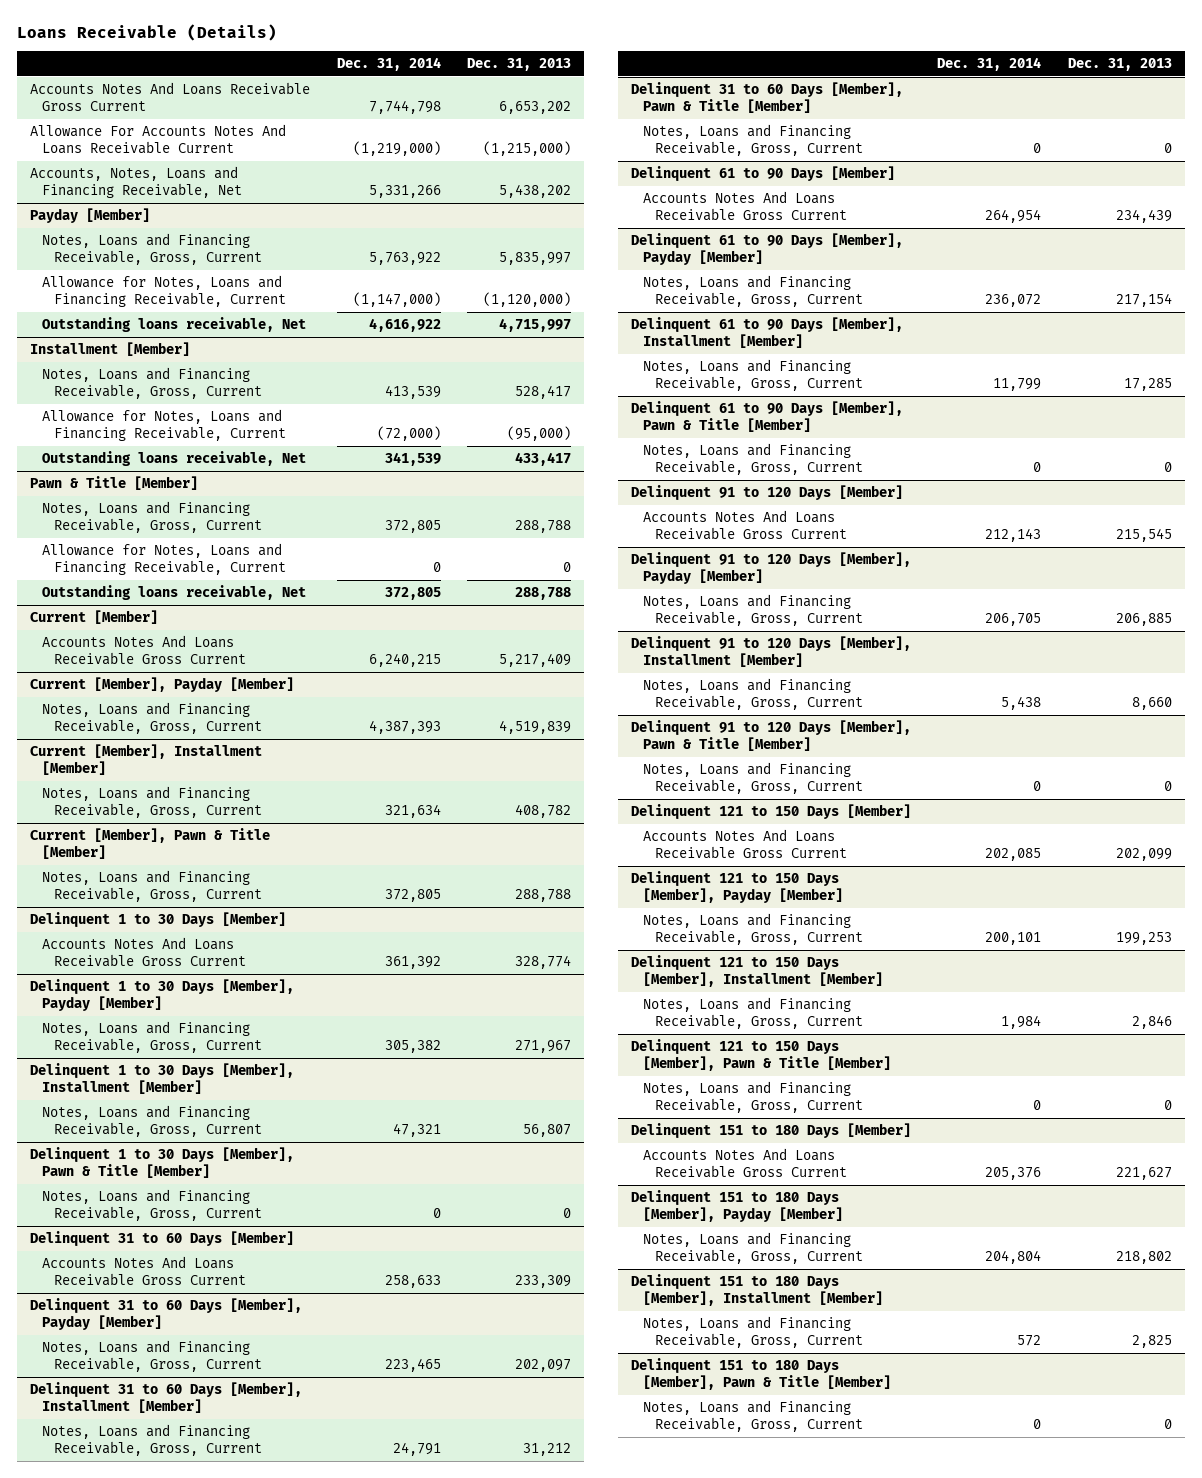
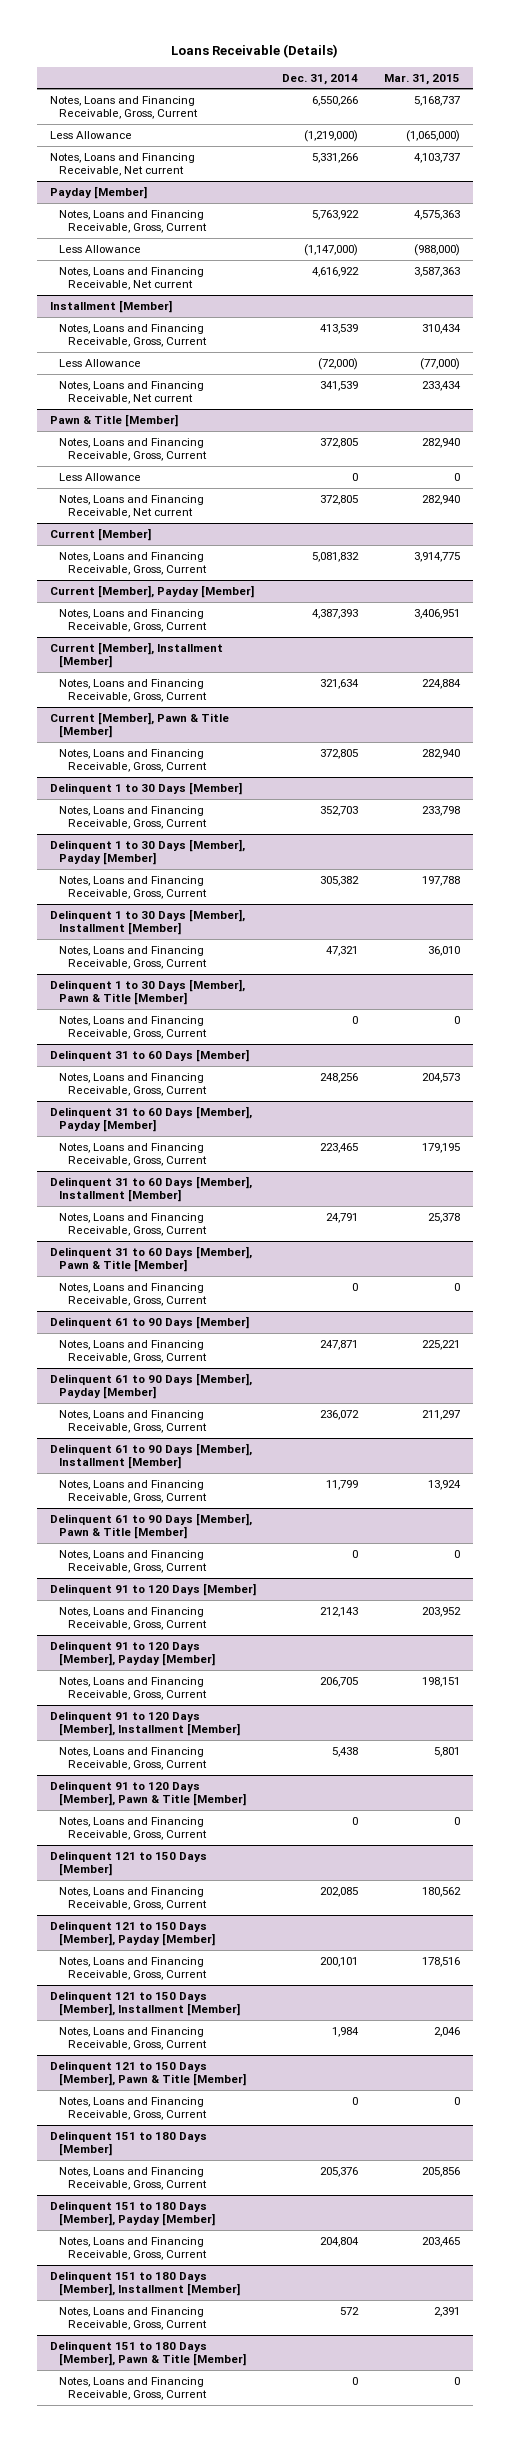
[467,58,572,72] Dec. 31, 2013 -> none
none -> [383,73,460,85] Mar. 31, 2015
[30,82,311,112] Accounts Notes And Loans Receivable Gross Current -> [50,95,199,120] Notes, Loans and Financing Receivable, Gross, Current
[368,100,441,115] 7,744,798 -> [312,95,359,106] 6,550,266
[30,124,287,155] Allowance For Accounts Notes And Loans Receivable Current -> [50,130,133,139] Less Allowance
[30,166,243,199] Accounts, Notes, Loans and Financing Receivable, Net -> [50,152,196,177] Notes, Loans and Financing Receivable, Net current
[42,275,287,308] Allowance for Notes, Loans and Financing Receivable, Current -> [59,244,142,253] Less Allowance
[42,317,307,333] Outstanding loans receivable, Net -> [59,266,205,291] Notes, Loans and Financing Receivable, Net current
[42,409,287,442] Allowance for Notes, Loans and Financing Receivable, Current -> [59,358,142,367] Less Allowance
[42,451,307,467] Outstanding loans receivable, Net -> [59,380,205,405] Notes, Loans and Financing Receivable, Net current
[42,543,287,576] Allowance for Notes, Loans and Financing Receivable, Current -> [59,472,142,481] Less Allowance
[42,585,307,601] Outstanding loans receivable, Net -> [59,494,205,519] Notes, Loans and Financing Receivable, Net current
[42,635,247,666] Accounts Notes And Loans Receivable Gross Current -> [59,551,208,576] Notes, Loans and Financing Receivable, Gross, Current
[368,653,441,668] 6,240,215 -> [312,551,360,562] 5,081,832
[42,937,247,968] Accounts Notes And Loans Receivable Gross Current -> [59,805,208,830] Notes, Loans and Financing Receivable, Gross, Current
[384,956,441,970] 361,392 -> [320,805,359,816] 352,703
[42,1256,247,1287] Accounts Notes And Loans Receivable Gross Current -> [59,1072,208,1097] Notes, Loans and Financing Receivable, Gross, Current
[384,1275,441,1289] 258,633 -> [320,1072,359,1083] 248,256
[642,191,847,222] Accounts Notes And Loans Receivable Gross Current -> [59,1339,208,1364] Notes, Loans and Financing Receivable, Gross, Current
[985,209,1042,224] 264,954 -> [320,1339,359,1350] 247,871
[642,510,847,541] Accounts Notes And Loans Receivable Gross Current -> [59,1606,208,1631] Notes, Loans and Financing Receivable, Gross, Current
[642,829,847,860] Accounts Notes And Loans Receivable Gross Current -> [59,1886,208,1911] Notes, Loans and Financing Receivable, Gross, Current
[642,1148,847,1179] Accounts Notes And Loans Receivable Gross Current -> [59,2166,208,2191] Notes, Loans and Financing Receivable, Gross, Current

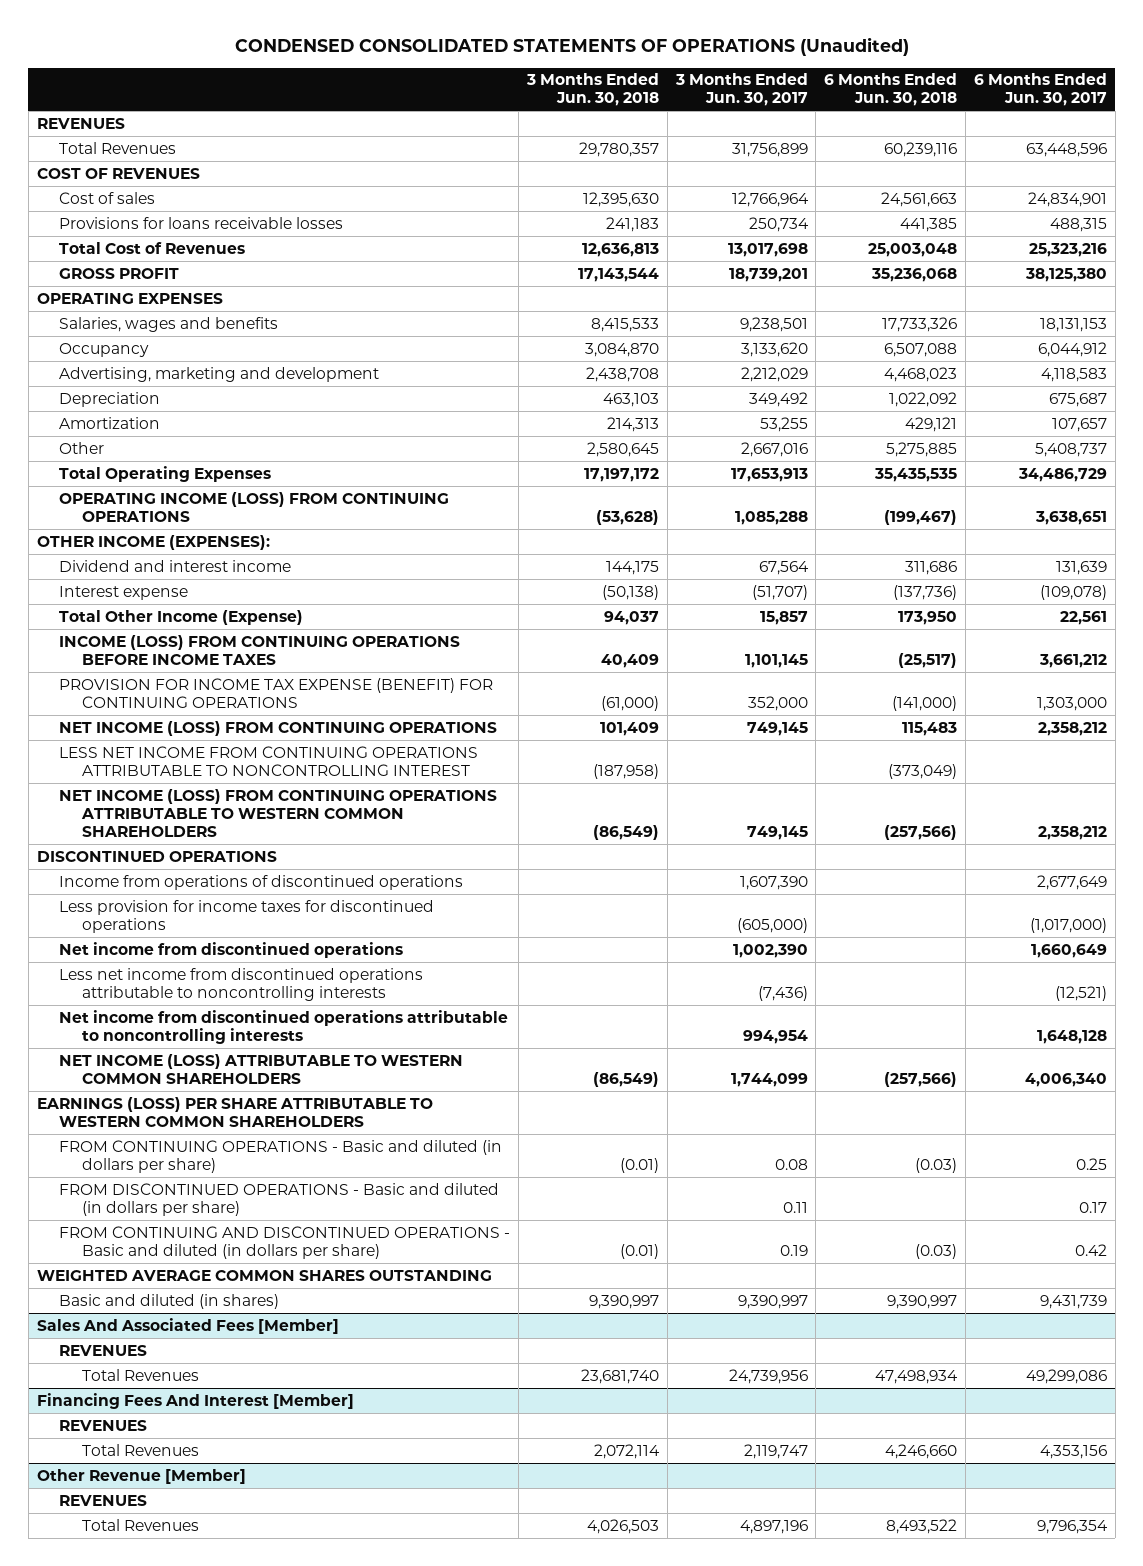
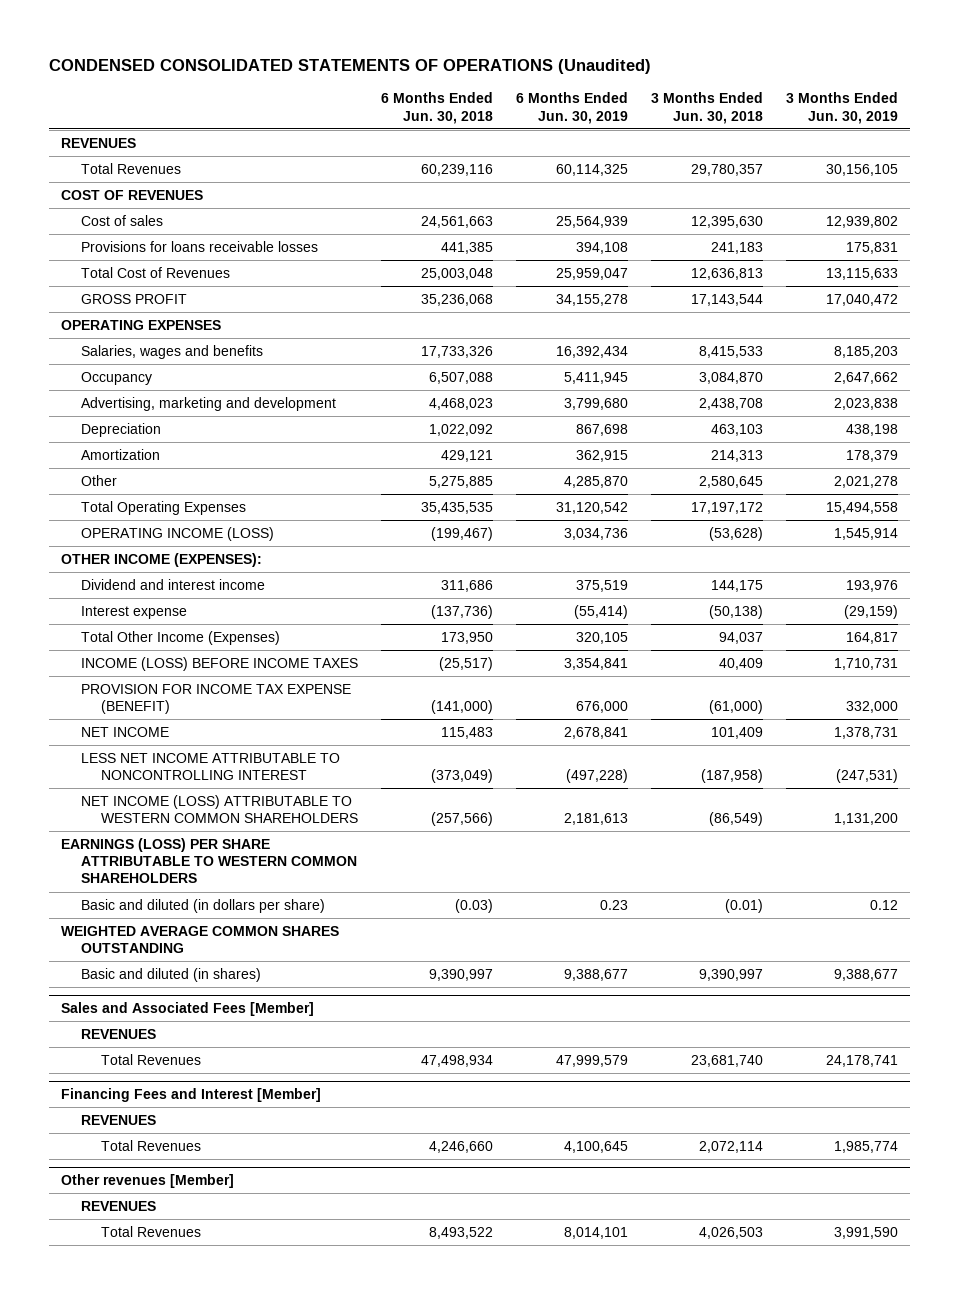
[674,73,808,107] 3 Months Ended Jun. 30, 2017 -> none
[973,73,1107,107] 6 Months Ended Jun. 30, 2017 -> none
none -> [516,92,629,124] 6 Months Ended Jun. 30, 2019
none -> [786,92,899,124] 3 Months Ended Jun. 30, 2019
[59,491,450,522] OPERATING INCOME (LOSS) FROM CONTINUING OPERATIONS -> [81,526,275,541] OPERATING INCOME (LOSS)
[59,788,498,837] NET INCOME (LOSS) FROM CONTINUING OPERATIONS ATTRIBUTABLE TO WESTERN COMMON SHAREHOLDERS -> none
[36,850,277,862] DISCONTINUED OPERATIONS -> none
[59,874,464,890] Income from operations of discontinued operations -> none
[59,899,435,933] Less provision for income taxes for discontinued operations -> none
[59,941,404,958] Net income from discontinued operations -> none
[59,967,424,1001] Less net income from discontinued operations attributable to noncontrolling interests -> none
[59,1009,509,1044] Net income from discontinued operations attributable to noncontrolling interests -> none
[59,609,304,625] Total Other Income (Expense) -> [81,630,281,645] Total Other Income (Expenses)
[59,634,461,665] INCOME (LOSS) FROM CONTINUING OPERATIONS BEFORE INCOME TAXES -> [81,656,359,671] INCOME (LOSS) BEFORE INCOME TAXES
[59,677,494,708] PROVISION FOR INCOME TAX EXPENSE (BENEFIT) FOR CONTINUING OPERATIONS -> [81,683,352,715] PROVISION FOR INCOME TAX EXPENSE (BENEFIT)
[59,720,498,736] NET INCOME (LOSS) FROM CONTINUING OPERATIONS -> [81,726,170,737] NET INCOME
[59,745,479,776] LESS NET INCOME FROM CONTINUING OPERATIONS ATTRIBUTABLE TO NONCONTROLLING INTEREST -> [81,752,341,781] LESS NET INCOME ATTRIBUTABLE TO NONCONTROLLING INTEREST
[59,1139,503,1173] FROM CONTINUING OPERATIONS - Basic and diluted (in dollars per share) -> none
[59,1182,500,1216] FROM DISCONTINUED OPERATIONS - Basic and diluted (in dollars per share) -> none
[59,1225,511,1259] FROM CONTINUING AND DISCONTINUED OPERATIONS - Basic and diluted (in dollars per share) -> [81,898,326,913] Basic and diluted (in dollars per share)
[36,1317,339,1334] Sales And Associated Fees [Member] -> [60,1002,314,1017] Sales and Associated Fees [Member]
[36,1392,354,1409] Financing Fees And Interest [Member] -> [60,1088,321,1103] Financing Fees and Interest [Member]
[36,1468,246,1484] Other Revenue [Member] -> [60,1174,234,1189] Other revenues [Member]

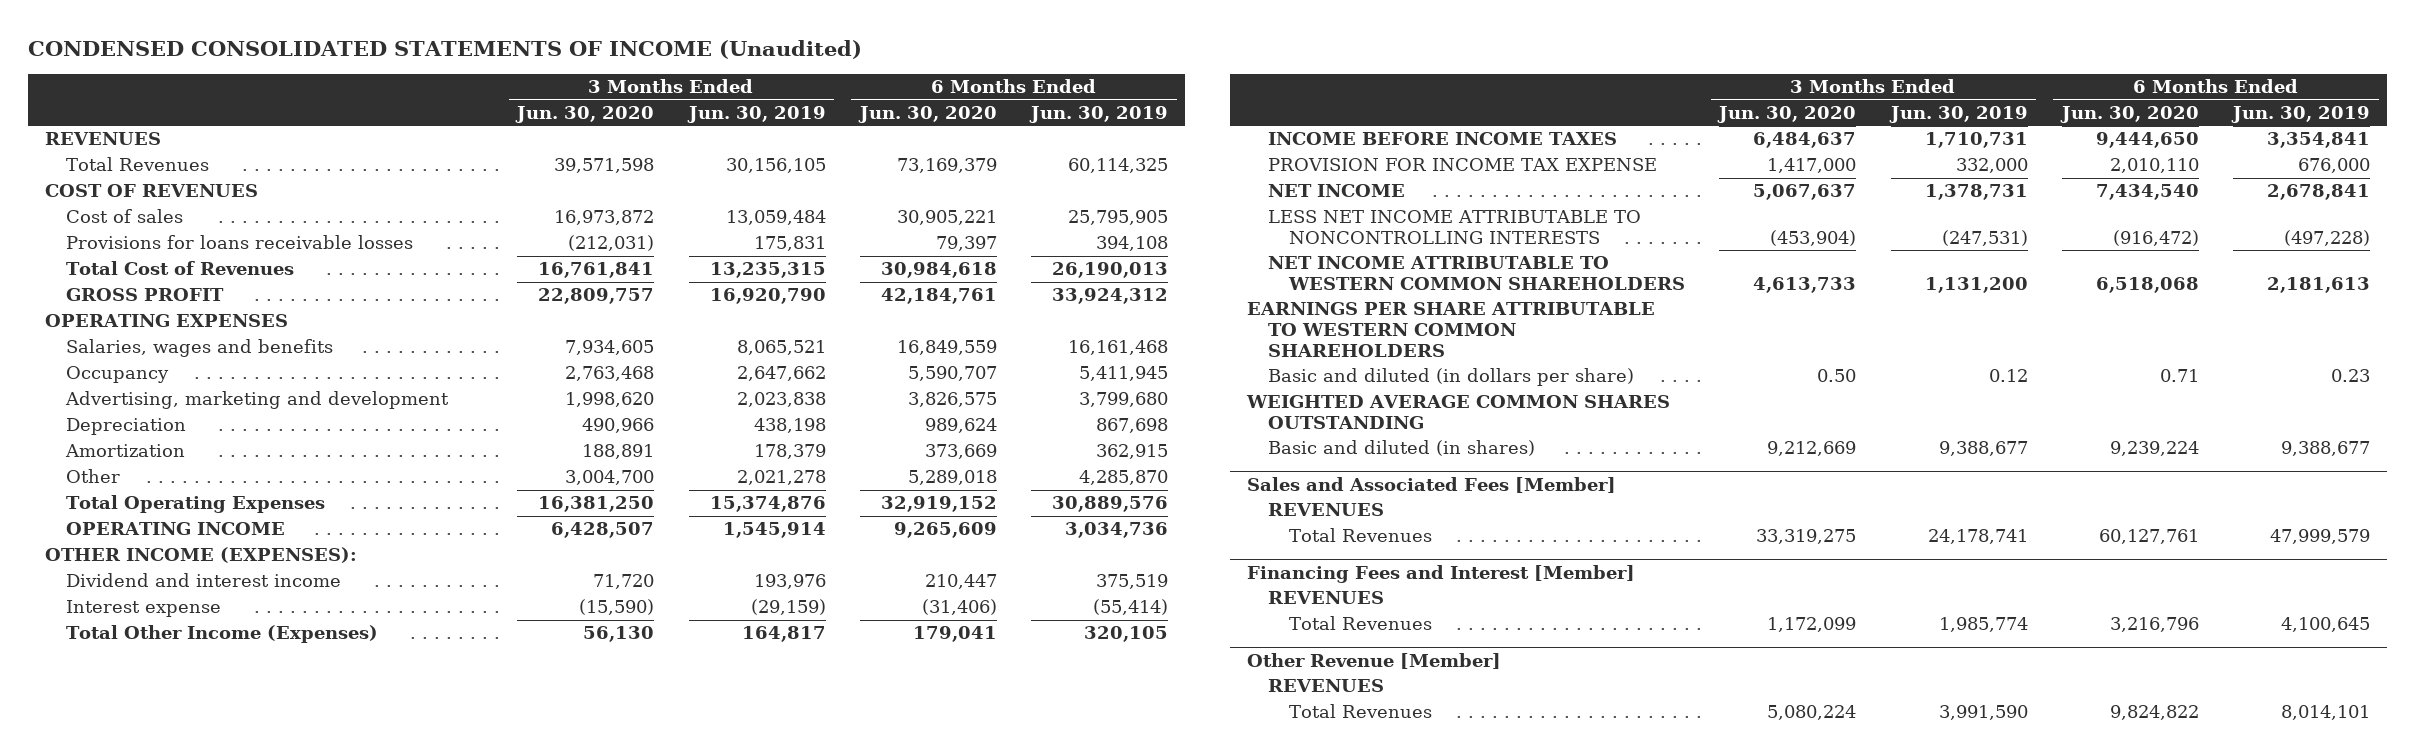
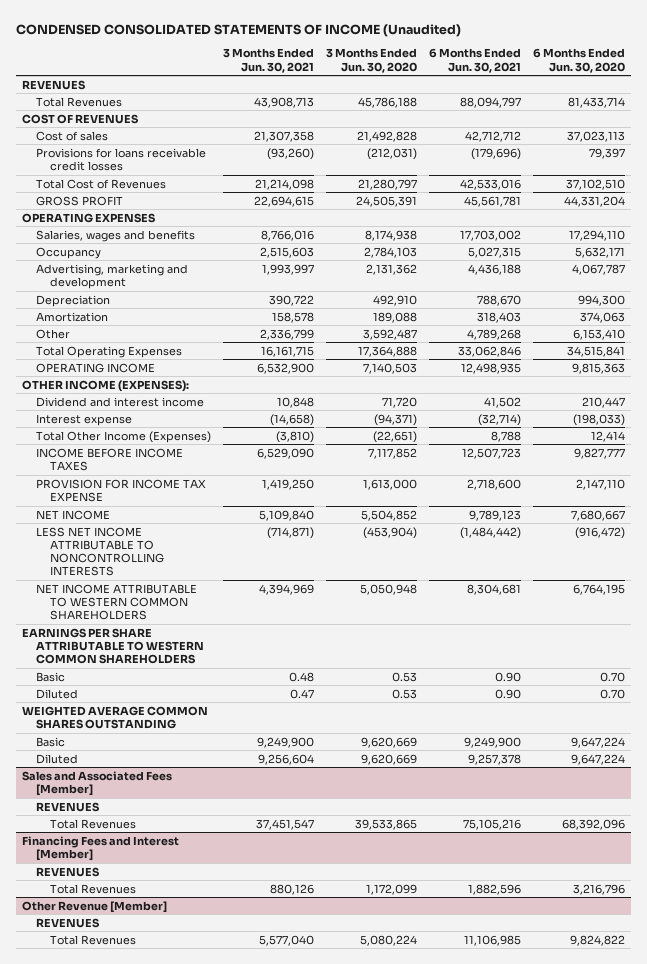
[686,105,826,123] Jun. 30, 2019 -> none
[1029,105,1169,123] Jun. 30, 2019 -> none
none -> [223,48,315,73] 3 Months Ended Jun. 30, 2021
none -> [429,48,522,73] 6 Months Ended Jun. 30, 2021
[554,158,655,174] 39,571,598 -> [358,96,418,108] 45,786,188
[896,158,997,174] 73,169,379 -> [567,96,625,108] 81,433,714
[554,210,655,226] 16,973,872 -> [357,130,418,142] 21,492,828
[896,210,997,226] 30,905,221 -> [566,130,625,142] 37,023,113
[66,235,414,250] Provisions for loans receivable losses -> [36,147,207,171] Provisions for loans receivable credit losses
[538,262,655,279] 16,761,841 -> [358,178,418,190] 21,280,797
[880,262,997,279] 30,984,618 -> [565,178,625,190] 37,102,510
[538,288,655,305] 22,809,757 -> [356,195,418,207] 24,505,391
[880,288,997,305] 42,184,761 -> [563,195,625,207] 44,331,204
[565,340,655,356] 7,934,605 -> [365,229,418,241] 8,174,938
[896,340,997,356] 16,849,559 -> [568,229,625,241] 17,294,110
[565,366,655,382] 2,763,468 -> [364,246,418,258] 2,784,103
[907,366,997,382] 5,590,707 -> [574,246,625,258] 5,632,171
[565,392,655,408] 1,998,620 -> [366,263,418,275] 2,131,362
[907,392,997,408] 3,826,575 -> [571,263,625,275] 4,067,787
[582,418,655,434] 490,966 -> [373,294,418,306] 492,910
[924,418,997,434] 989,624 -> [577,294,625,306] 994,300
[582,444,655,460] 188,891 -> [373,311,418,323] 189,088
[924,444,997,460] 373,669 -> [579,311,625,323] 374,063
[565,470,655,486] 3,004,700 -> [363,328,418,340] 3,592,487
[907,470,997,486] 5,289,018 -> [572,328,625,340] 6,153,410
[538,496,655,513] 16,381,250 -> [358,345,418,357] 17,364,888
[880,496,997,513] 32,919,152 -> [566,345,625,357] 34,515,841
[551,522,655,539] 6,428,507 -> [363,362,418,374] 7,140,503
[893,522,997,539] 9,265,609 -> [571,362,625,374] 9,815,363
[579,599,655,616] (15,590) -> [374,413,418,426] (94,371)
[921,599,997,616] (31,406) -> [572,413,625,426] (198,033)
[583,626,655,643] 56,130 -> [373,430,418,443] (22,651)
[912,626,997,643] 179,041 -> [590,430,625,442] 12,414
[1753,132,1857,149] 6,484,637 -> [368,447,418,459] 7,117,852
[2095,132,2199,149] 9,444,650 -> [573,447,625,459] 9,827,777
[1767,158,1857,174] 1,417,000 -> [363,478,418,490] 1,613,000
[2109,158,2199,174] 2,010,110 -> [575,478,625,490] 2,147,110
[1753,184,1857,201] 5,067,637 -> [361,509,418,521] 5,504,852
[2095,184,2199,201] 7,434,540 -> [570,509,625,521] 7,680,667
[1753,277,1857,294] 4,613,733 -> [360,583,418,595] 5,050,948
[2095,277,2199,294] 6,518,068 -> [572,583,625,595] 6,764,195
[1268,368,1635,387] Basic and diluted (in dollars per share) -> none
none -> [36,671,66,682] Basic
none -> [36,688,79,699] Diluted
[1268,440,1536,457] Basic and diluted (in shares) -> none
none -> [36,736,66,747] Basic
none -> [36,753,79,764] Diluted
[1756,529,1857,545] 33,319,275 -> [355,818,418,830] 39,533,865
[2098,529,2199,545] 60,127,761 -> [561,818,625,830] 68,392,096

